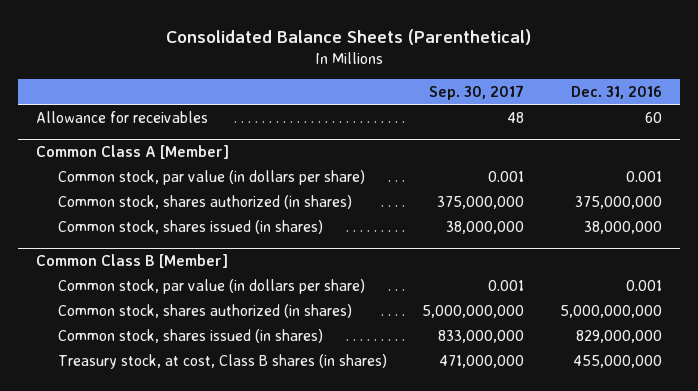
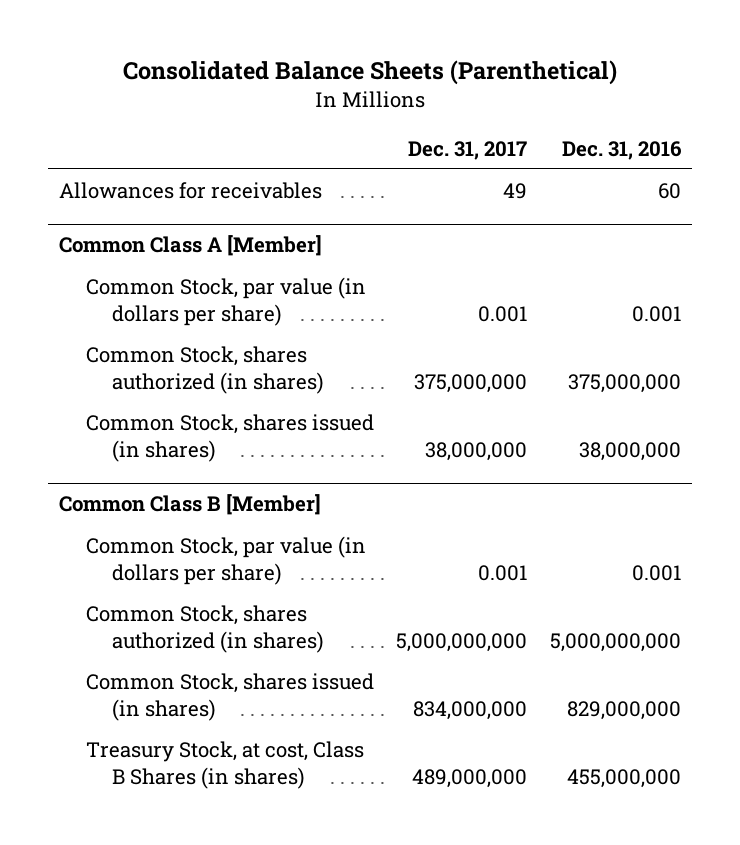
[429,85,525,101] Sep. 30, 2017 -> none
none -> [408,140,528,160] Dec. 31, 2017
[36,110,209,123] Allowance for receivables -> [59,182,323,200] Allowances for receivables
[57,169,365,185] Common stock, par value (in dollars per share) -> [85,277,366,326] Common Stock, par value (in dollars per share)
[57,194,352,209] Common stock, shares authorized (in shares) -> [85,346,325,394] Common Stock, shares authorized (in shares)
[57,219,323,234] Common stock, shares issued (in shares) -> [85,414,374,462] Common Stock, shares issued (in shares)
[57,278,365,294] Common stock, par value (in dollars per share) -> [85,536,366,585] Common Stock, par value (in dollars per share)
[57,303,352,318] Common stock, shares authorized (in shares) -> [85,605,325,653] Common Stock, shares authorized (in shares)
[57,328,323,343] Common stock, shares issued (in shares) -> [85,673,374,721] Common Stock, shares issued (in shares)
[57,353,387,369] Treasury stock, at cost, Class B shares (in shares) -> [85,741,364,789] Treasury Stock, at cost, Class B Shares (in shares)

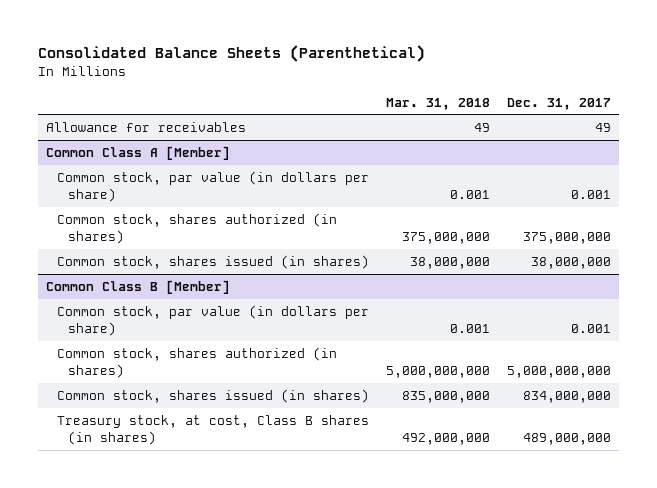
[561,140,682,160] Dec. 31, 2016 -> none
none -> [385,97,490,110] Mar. 31, 2018
[59,182,323,200] Allowances for receivables -> [46,122,247,133] Allowance for receivables
[85,277,366,326] Common Stock, par value (in dollars per share) -> [57,171,370,203] Common stock, par value (in dollars per share)
[85,346,325,394] Common Stock, shares authorized (in shares) -> [57,213,338,245] Common stock, shares authorized (in shares)
[85,414,374,462] Common Stock, shares issued (in shares) -> [57,255,370,270] Common stock, shares issued (in shares)
[85,536,366,585] Common Stock, par value (in dollars per share) -> [57,305,370,337] Common stock, par value (in dollars per share)
[85,605,325,653] Common Stock, shares authorized (in shares) -> [57,347,338,379] Common stock, shares authorized (in shares)
[85,673,374,721] Common Stock, shares issued (in shares) -> [57,389,370,404] Common stock, shares issued (in shares)
[85,741,364,789] Treasury Stock, at cost, Class B Shares (in shares) -> [57,415,370,446] Treasury stock, at cost, Class B shares (in shares)

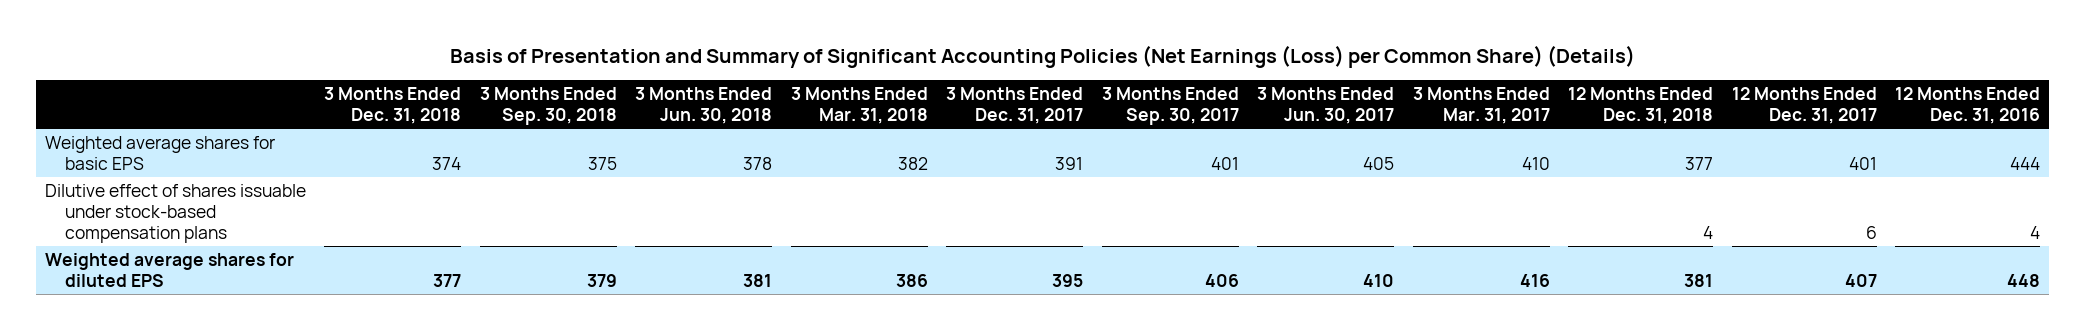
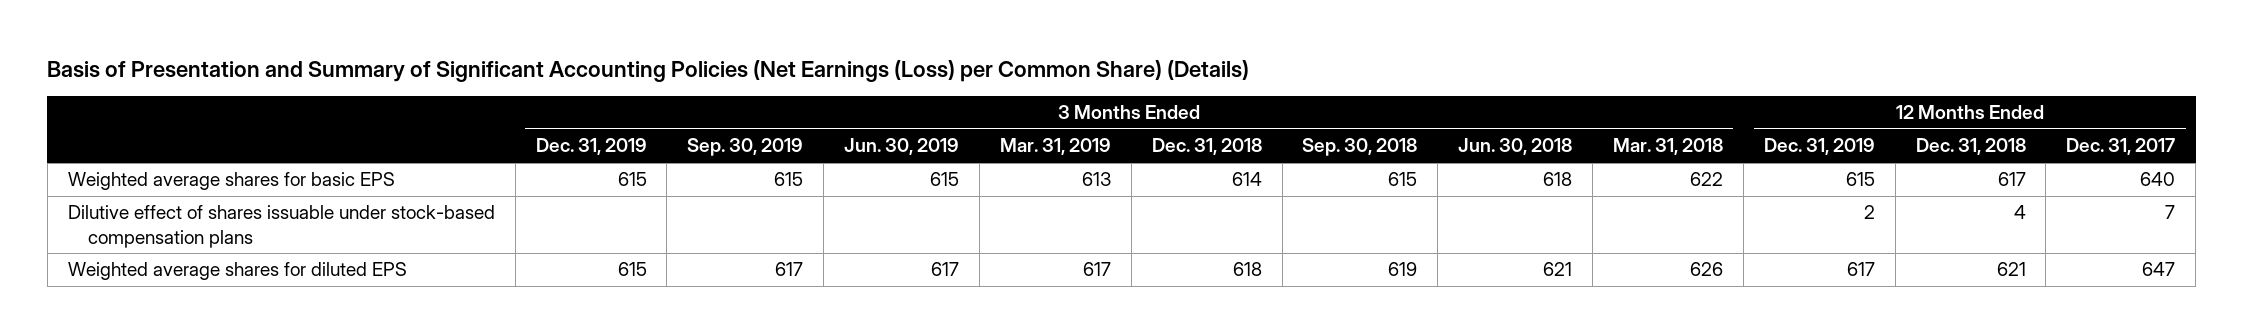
[946,86,1084,124] 3 Months Ended Dec. 31, 2017 -> none
[1101,86,1239,125] 3 Months Ended Sep. 30, 2017 -> none
[1257,86,1395,124] 3 Months Ended Jun. 30, 2017 -> none
[1412,86,1550,124] 3 Months Ended Mar. 31, 2017 -> none
[1895,86,2041,124] 12 Months Ended Dec. 31, 2016 -> none
none -> [535,138,647,156] Dec. 31, 2019
none -> [687,138,804,157] Sep. 30, 2019
none -> [844,138,960,156] Jun. 30, 2019
none -> [999,138,1111,156] Mar. 31, 2019
none -> [1763,138,1875,156] Dec. 31, 2019
[432,156,462,170] 374 -> [1231,172,1262,187] 614
[587,156,617,170] 375 -> [1388,172,1418,187] 615
[743,156,773,170] 378 -> [1543,172,1573,187] 618
[897,156,928,170] 382 -> [1689,172,1723,187] 622
[1685,156,1714,170] 377 -> [1997,172,2026,187] 617
[1848,156,1877,170] 401 -> [2140,172,2176,187] 640
[1865,225,1877,239] 6 -> [2165,205,2176,220] 7
[433,273,462,287] 377 -> [1232,262,1262,277] 618
[586,273,617,287] 379 -> [1388,262,1418,277] 619
[743,273,773,287] 381 -> [1543,262,1573,277] 621
[895,273,928,287] 386 -> [1689,262,1723,277] 626
[1684,273,1714,287] 381 -> [1996,262,2026,277] 621
[1844,273,1877,287] 407 -> [2142,262,2176,277] 647

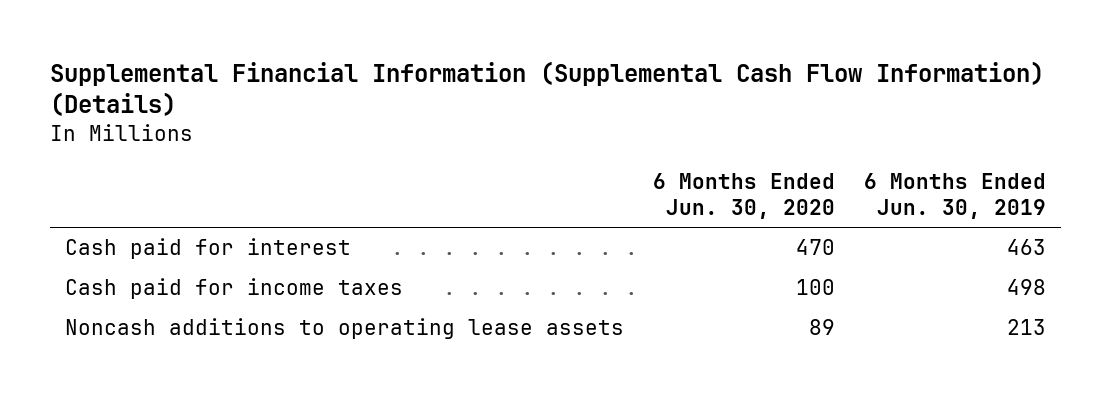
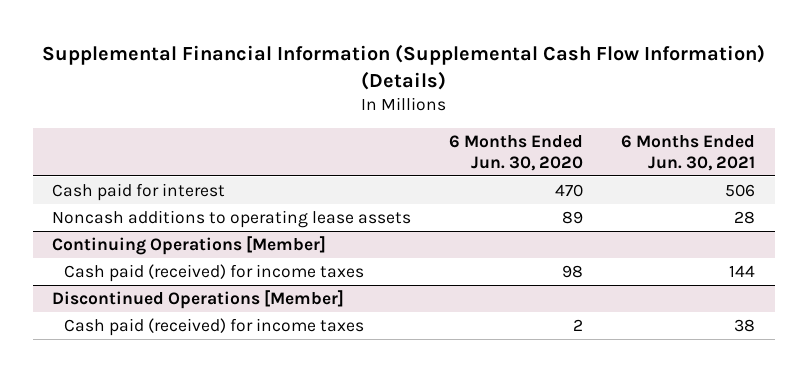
[864,172,1047,219] 6 Months Ended Jun. 30, 2019 -> none
none -> [621,134,756,171] 6 Months Ended Jun. 30, 2021
[64,278,403,300] Cash paid for income taxes -> none
none -> [51,235,326,255] Continuing Operations [Member]
none -> [64,263,365,282] Cash paid (received) for income taxes
none -> [51,289,344,309] Discontinued Operations [Member]
none -> [64,317,365,336] Cash paid (received) for income taxes

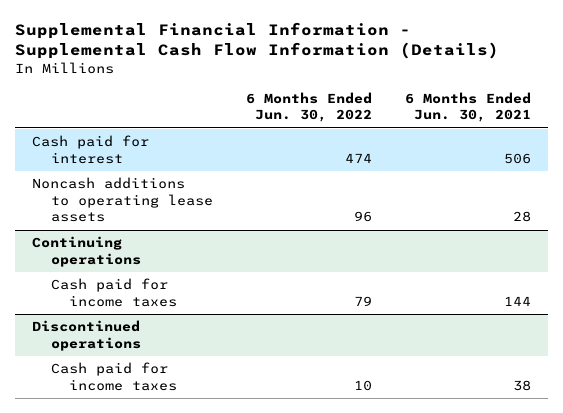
[41,43,765,90] Supplemental Financial Information (Supplemental Cash Flow Information) (Details) -> [15,22,500,60] Supplemental Financial Information - Supplemental Cash Flow Information (Details)
[449,134,584,171] 6 Months Ended Jun. 30, 2020 -> none
none -> [246,91,373,123] 6 Months Ended Jun. 30, 2022
[51,235,326,255] Continuing Operations [Member] -> [31,236,141,267] Continuing operations
[64,263,365,282] Cash paid (received) for income taxes -> [50,278,178,307] Cash paid for income taxes
[51,289,344,309] Discontinued Operations [Member] -> [31,320,141,351] Discontinued operations
[64,317,365,336] Cash paid (received) for income taxes -> [50,362,178,391] Cash paid for income taxes

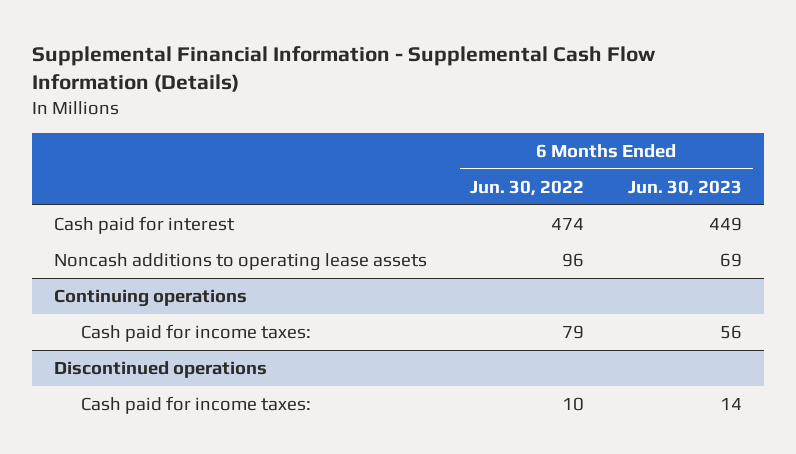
[405,91,532,123] 6 Months Ended Jun. 30, 2021 -> none
none -> [628,179,743,196] Jun. 30, 2023
[50,278,178,307] Cash paid for income taxes -> [80,323,311,342] Cash paid for income taxes:
[50,362,178,391] Cash paid for income taxes -> [80,395,311,414] Cash paid for income taxes:

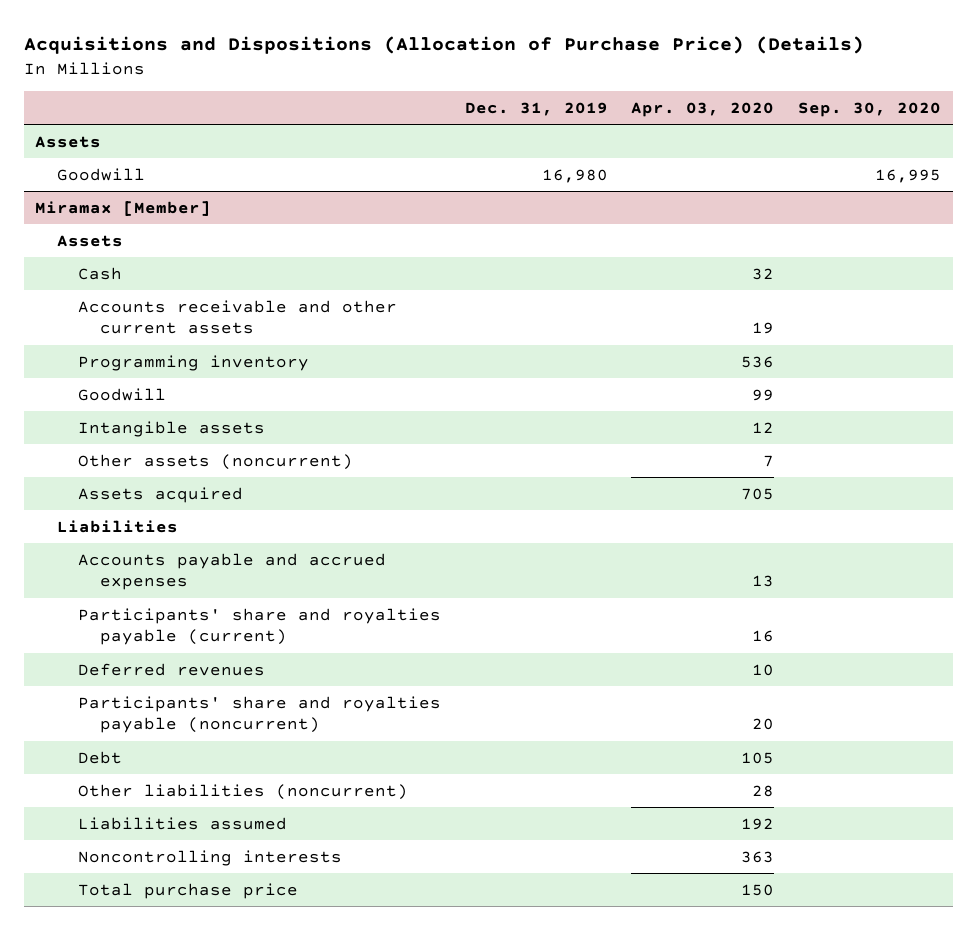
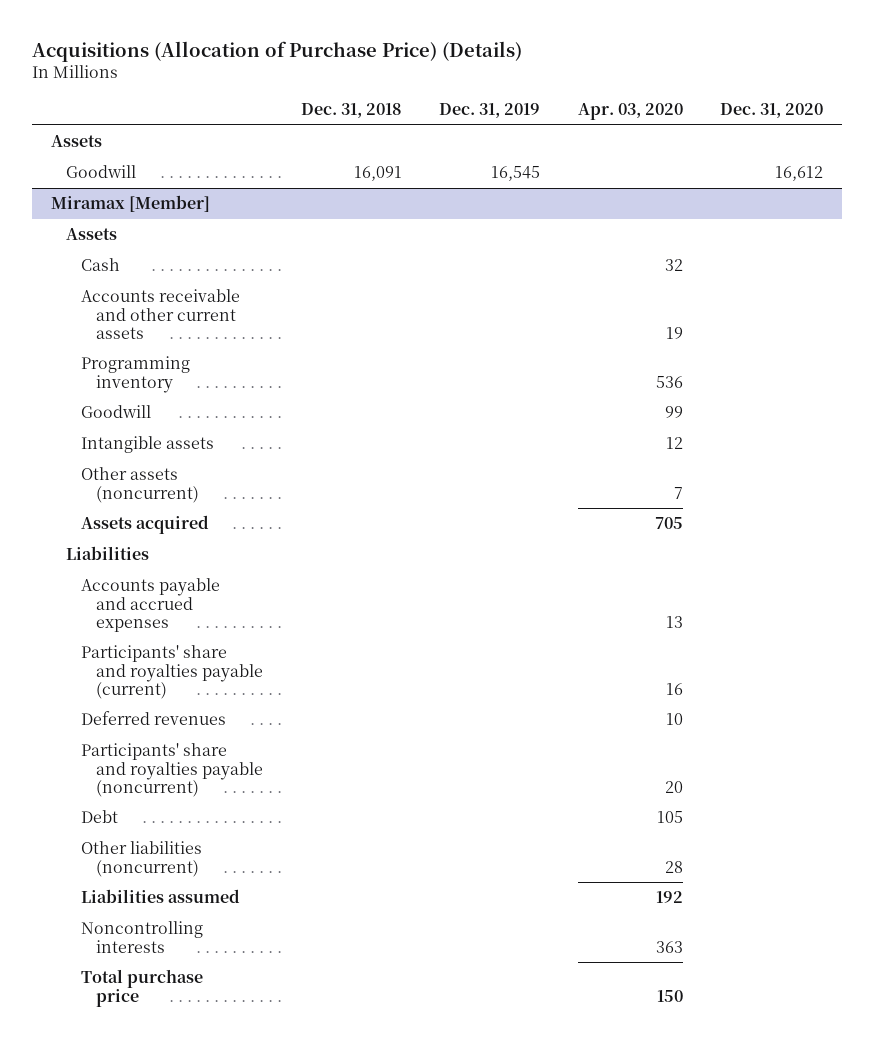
[23,36,864,55] Acquisitions and Dispositions (Allocation of Purchase Price) (Details) -> [32,40,523,62] Acquisitions (Allocation of Purchase Price) (Details)
[797,101,941,117] Sep. 30, 2020 -> none
none -> [300,103,402,119] Dec. 31, 2018
none -> [720,103,824,119] Dec. 31, 2020
[541,168,608,183] 16,980 -> [491,166,541,182] 16,545

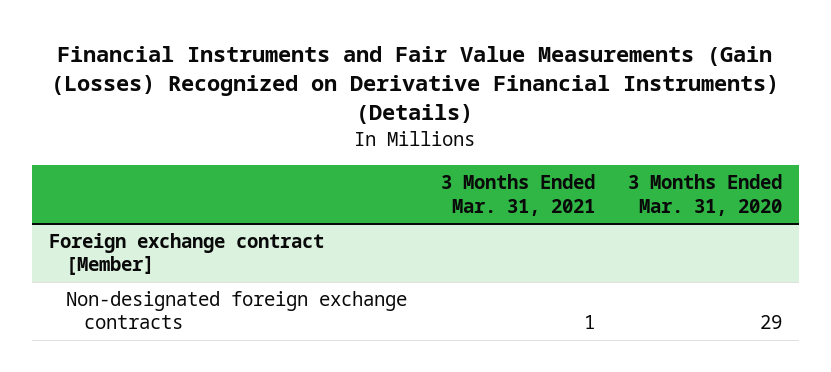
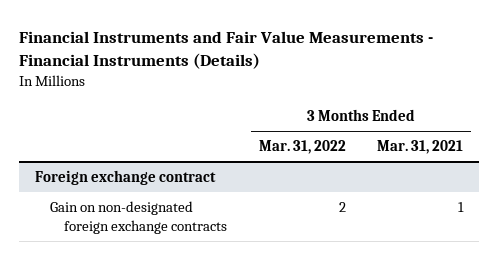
[51,45,780,125] Financial Instruments and Fair Value Measurements (Gain (Losses) Recognized on Derivative Financial Instruments) (Details) -> [19,30,434,69] Financial Instruments and Fair Value Measurements - Financial Instruments (Details)
[627,174,782,216] 3 Months Ended Mar. 31, 2020 -> none
none -> [258,140,346,155] Mar. 31, 2022
[48,233,324,276] Foreign exchange contract [Member] -> [35,170,217,186] Foreign exchange contract
[66,291,408,330] Non-designated foreign exchange contracts -> [49,201,228,234] Gain on non-designated foreign exchange contracts

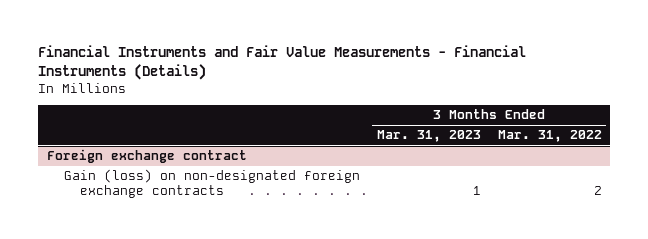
[376,140,463,155] Mar. 31, 2021 -> none
none -> [376,130,481,143] Mar. 31, 2023
[49,201,228,234] Gain on non-designated foreign exchange contracts -> [63,169,360,199] Gain (loss) on non-designated foreign exchange contracts

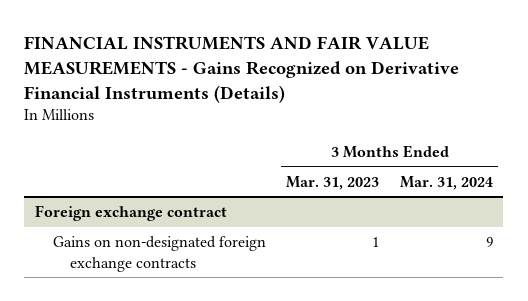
[38,45,527,81] Financial Instruments and Fair Value Measurements - Financial Instruments (Details) -> [24,36,460,103] FINANCIAL INSTRUMENTS AND FAIR VALUE MEASUREMENTS - Gains Recognized on Derivative Financial Instruments (Details)
[497,130,602,143] Mar. 31, 2022 -> none
none -> [399,175,493,190] Mar. 31, 2024
[63,169,360,199] Gain (loss) on non-designated foreign exchange contracts -> [52,236,266,272] Gains on non-designated foreign exchange contracts

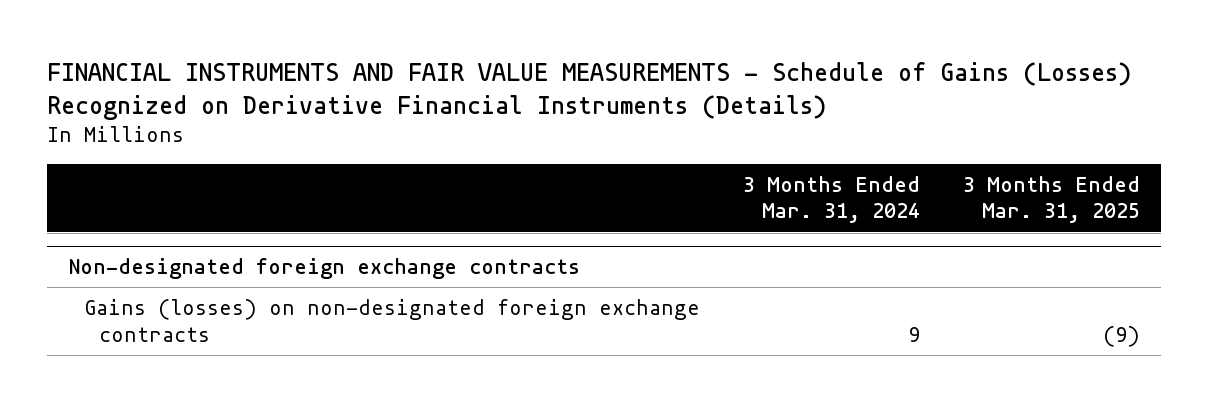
[24,36,460,103] FINANCIAL INSTRUMENTS AND FAIR VALUE MEASUREMENTS - Gains Recognized on Derivative Financial Instruments (Details) -> [47,61,1132,120] FINANCIAL INSTRUMENTS AND FAIR VALUE MEASUREMENTS - Schedule of Gains (Losses) Recognized on Derivative Financial Instruments (Details)
[286,175,380,190] Mar. 31, 2023 -> none
none -> [962,175,1140,224] 3 Months Ended Mar. 31, 2025
[34,205,227,222] Foreign exchange contract -> [68,258,580,280] Non-designated foreign exchange contracts
[52,236,266,272] Gains on non-designated foreign exchange contracts -> [83,298,700,342] Gains (losses) on non-designated foreign exchange contracts

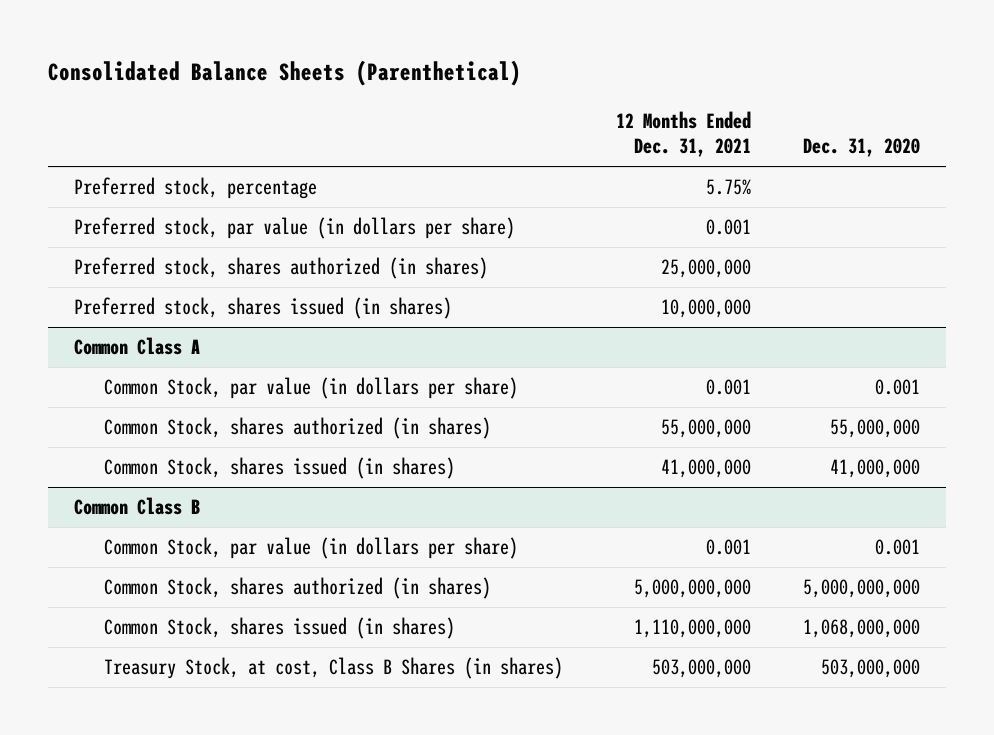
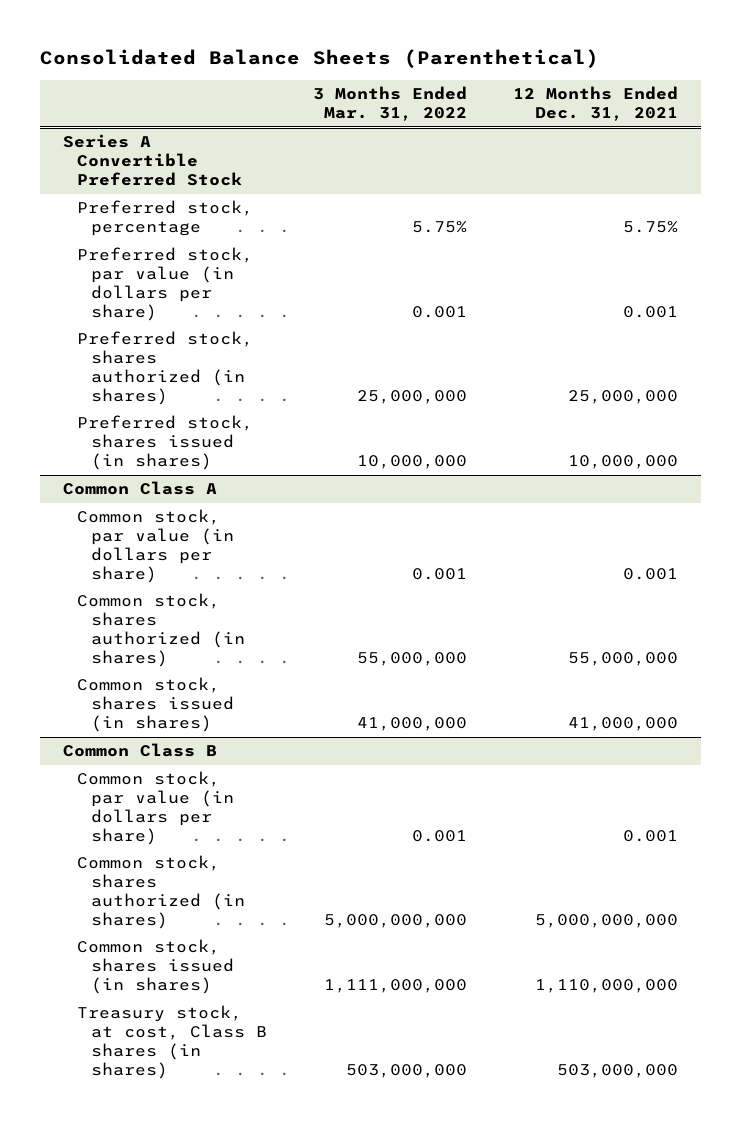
[802,138,920,158] Dec. 31, 2020 -> none
none -> [313,86,468,122] 3 Months Ended Mar. 31, 2022
none -> [63,134,243,187] Series A Convertible Preferred Stock
[104,377,519,400] Common Stock, par value (in dollars per share) -> [77,509,235,583] Common stock, par value (in dollars per share)
[104,417,492,440] Common Stock, shares authorized (in shares) -> [77,593,246,667] Common stock, shares authorized (in shares)
[104,457,456,480] Common Stock, shares issued (in shares) -> [77,677,235,733] Common stock, shares issued (in shares)
[104,537,519,560] Common Stock, par value (in dollars per share) -> [77,771,235,845] Common stock, par value (in dollars per share)
[104,577,492,600] Common Stock, shares authorized (in shares) -> [77,855,246,929] Common stock, shares authorized (in shares)
[104,617,456,640] Common Stock, shares issued (in shares) -> [77,939,235,995] Common stock, shares issued (in shares)
[104,657,564,680] Treasury Stock, at cost, Class B Shares (in shares) -> [77,1005,268,1079] Treasury stock, at cost, Class B shares (in shares)

